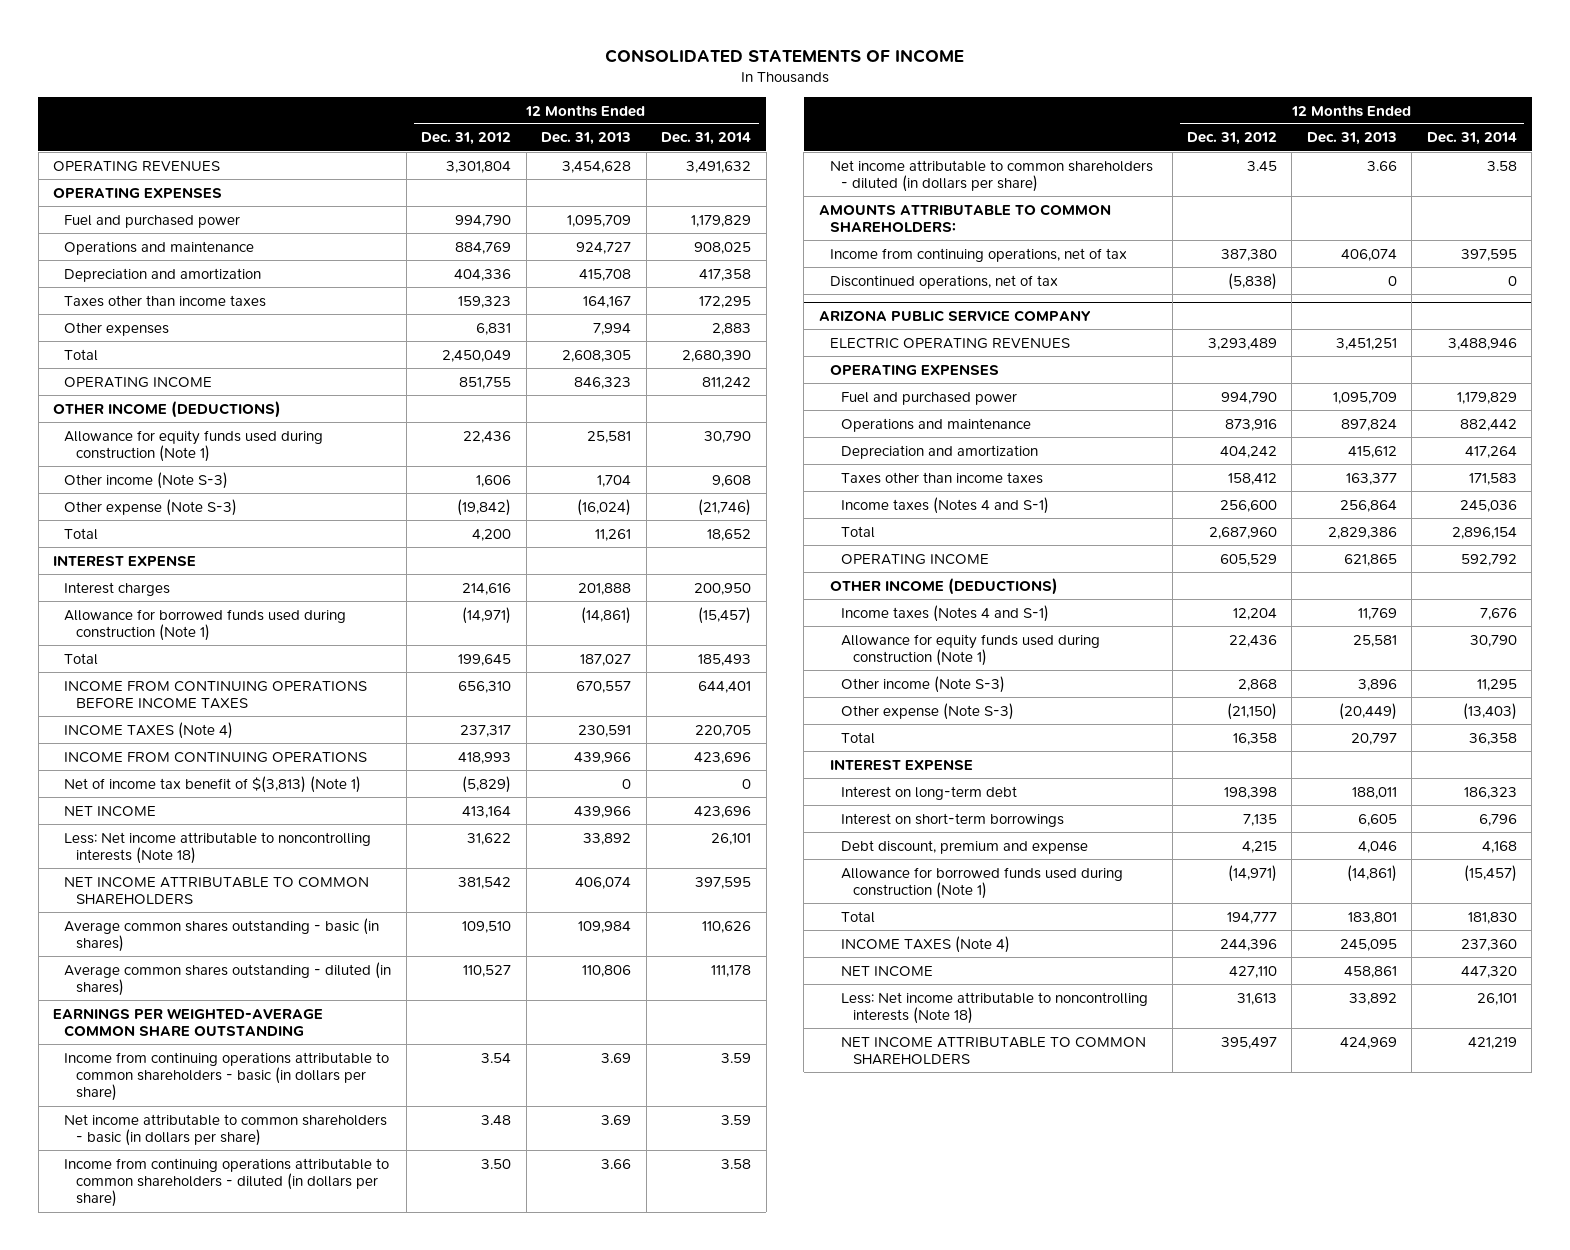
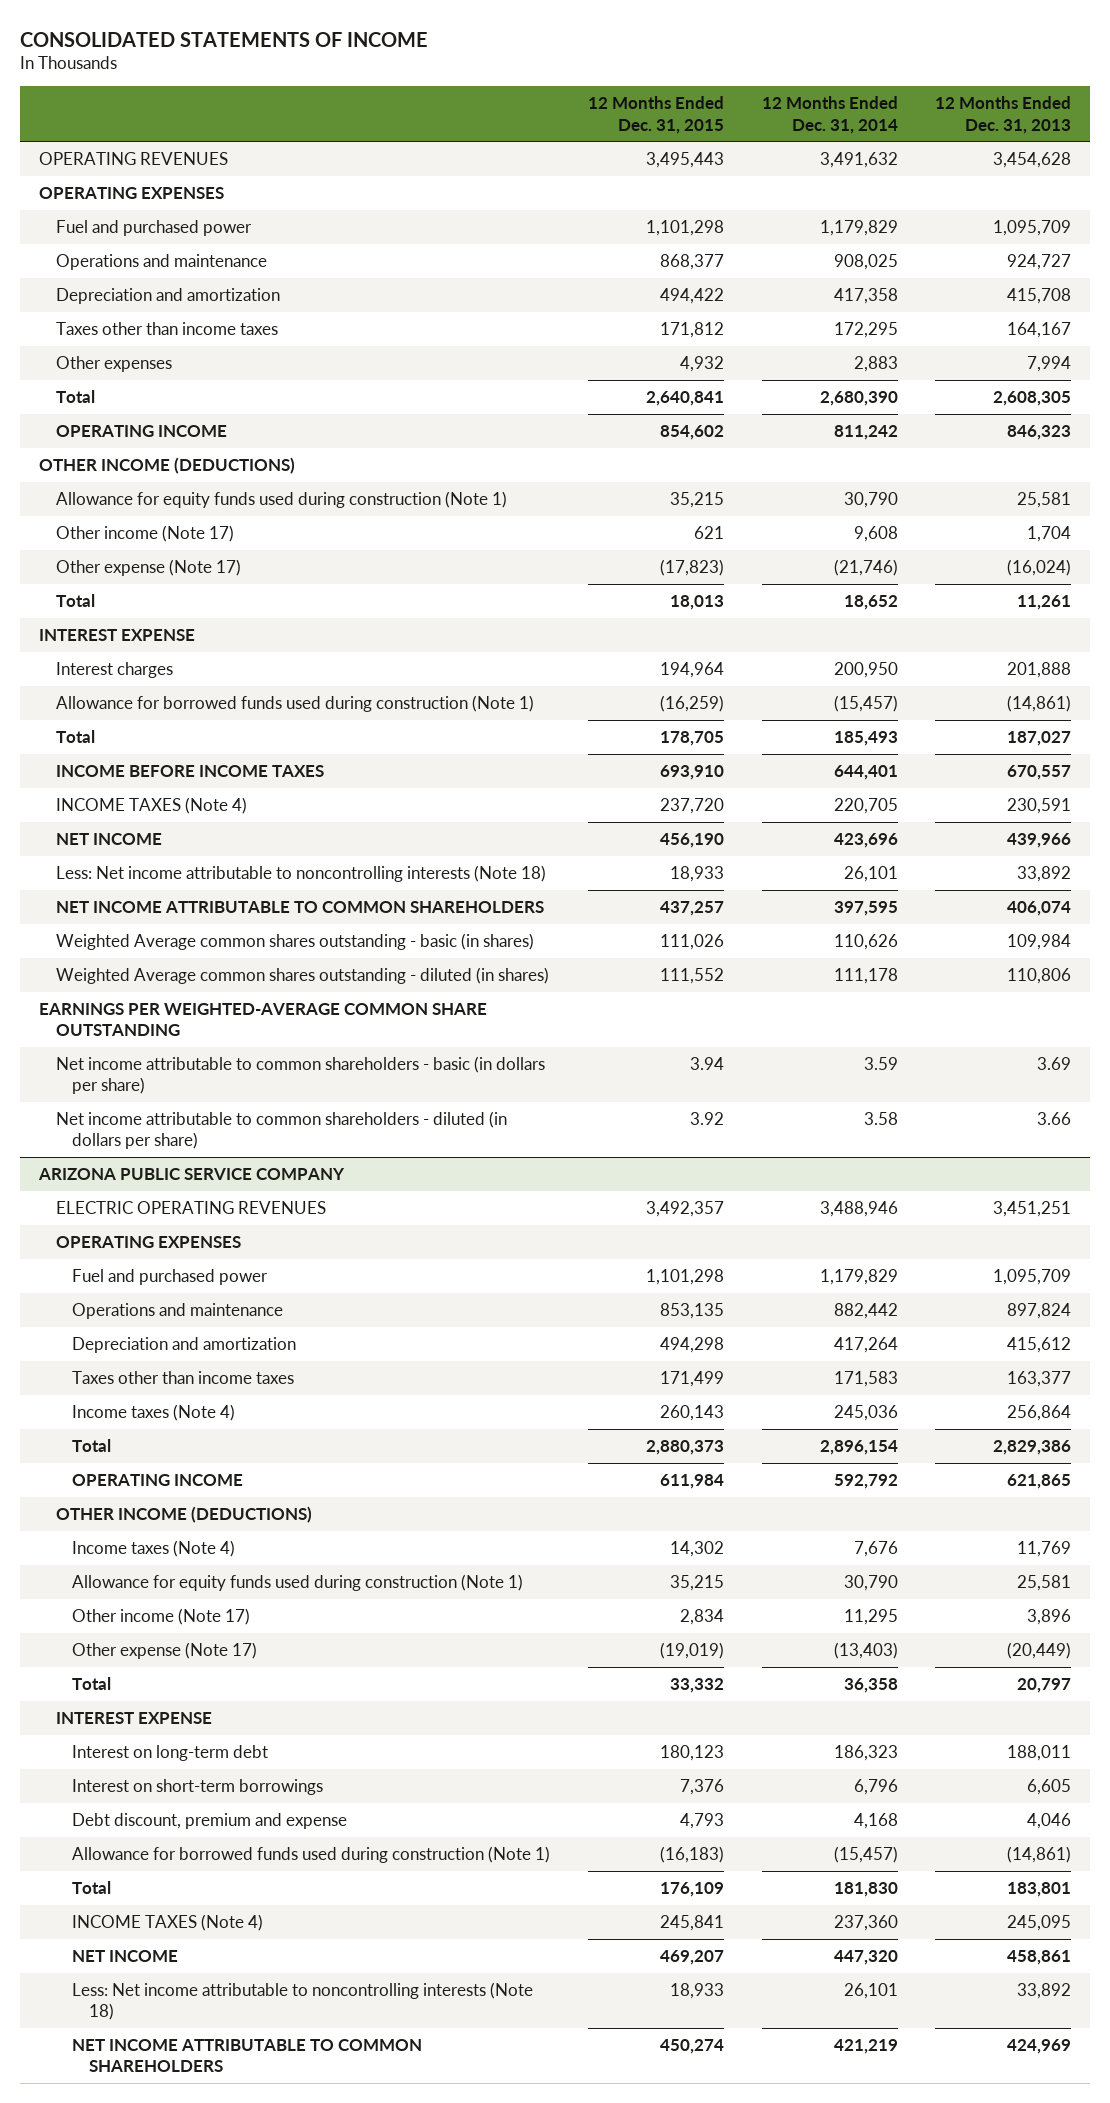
[421,132,512,146] Dec. 31, 2012 -> none
none -> [588,96,725,134] 12 Months Ended Dec. 31, 2015
[64,471,229,489] Other income (Note S-3) -> [55,525,234,543] Other income (Note 17)
[64,498,238,516] Other expense (Note S-3) -> [55,559,241,577] Other expense (Note 17)
[64,680,368,709] INCOME FROM CONTINUING OPERATIONS BEFORE INCOME TAXES -> [55,765,324,778] INCOME BEFORE INCOME TAXES
[64,751,368,763] INCOME FROM CONTINUING OPERATIONS -> none
[64,775,362,793] Net of income tax benefit of $(3,813) (Note 1) -> none
[64,917,380,952] Average common shares outstanding - basic (in shares) -> [55,933,534,951] Weighted Average common shares outstanding - basic (in shares)
[64,961,392,996] Average common shares outstanding - diluted (in shares) -> [55,967,549,985] Weighted Average common shares outstanding - diluted (in shares)
[64,1051,390,1102] Income from continuing operations attributable to common shareholders - basic (in dollars per share) -> none
[64,1157,390,1208] Income from continuing operations attributable to common shareholders - diluted (in dollars per share) -> none
[818,203,1111,232] AMOUNTS ATTRIBUTABLE TO COMMON SHAREHOLDERS: -> none
[830,247,1128,262] Income from continuing operations, net of tax -> none
[830,274,1059,289] Discontinued operations, net of tax -> none
[841,496,1050,514] Income taxes (Notes 4 and S-1) -> [72,1404,236,1422] Income taxes (Note 4)
[841,604,1050,622] Income taxes (Notes 4 and S-1) -> [72,1540,236,1558] Income taxes (Note 4)
[841,675,1006,693] Other income (Note S-3) -> [72,1608,251,1626] Other income (Note 17)
[841,702,1015,720] Other expense (Note S-3) -> [72,1642,258,1660] Other expense (Note 17)

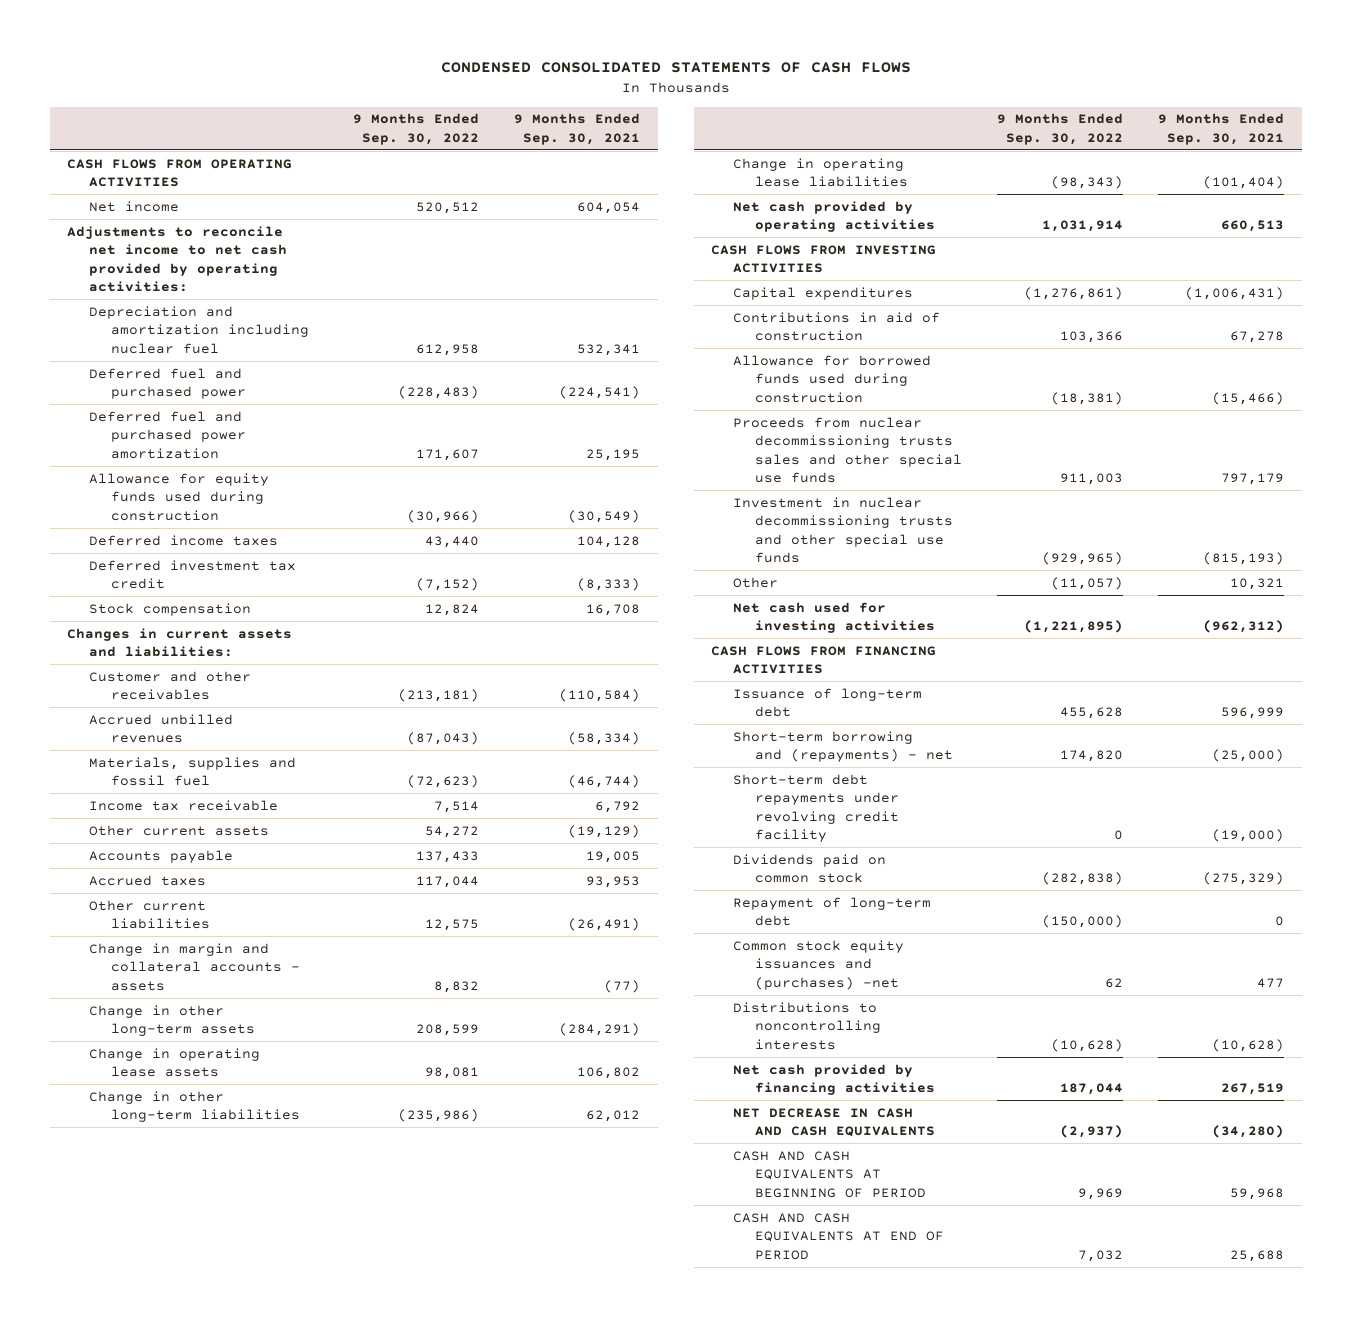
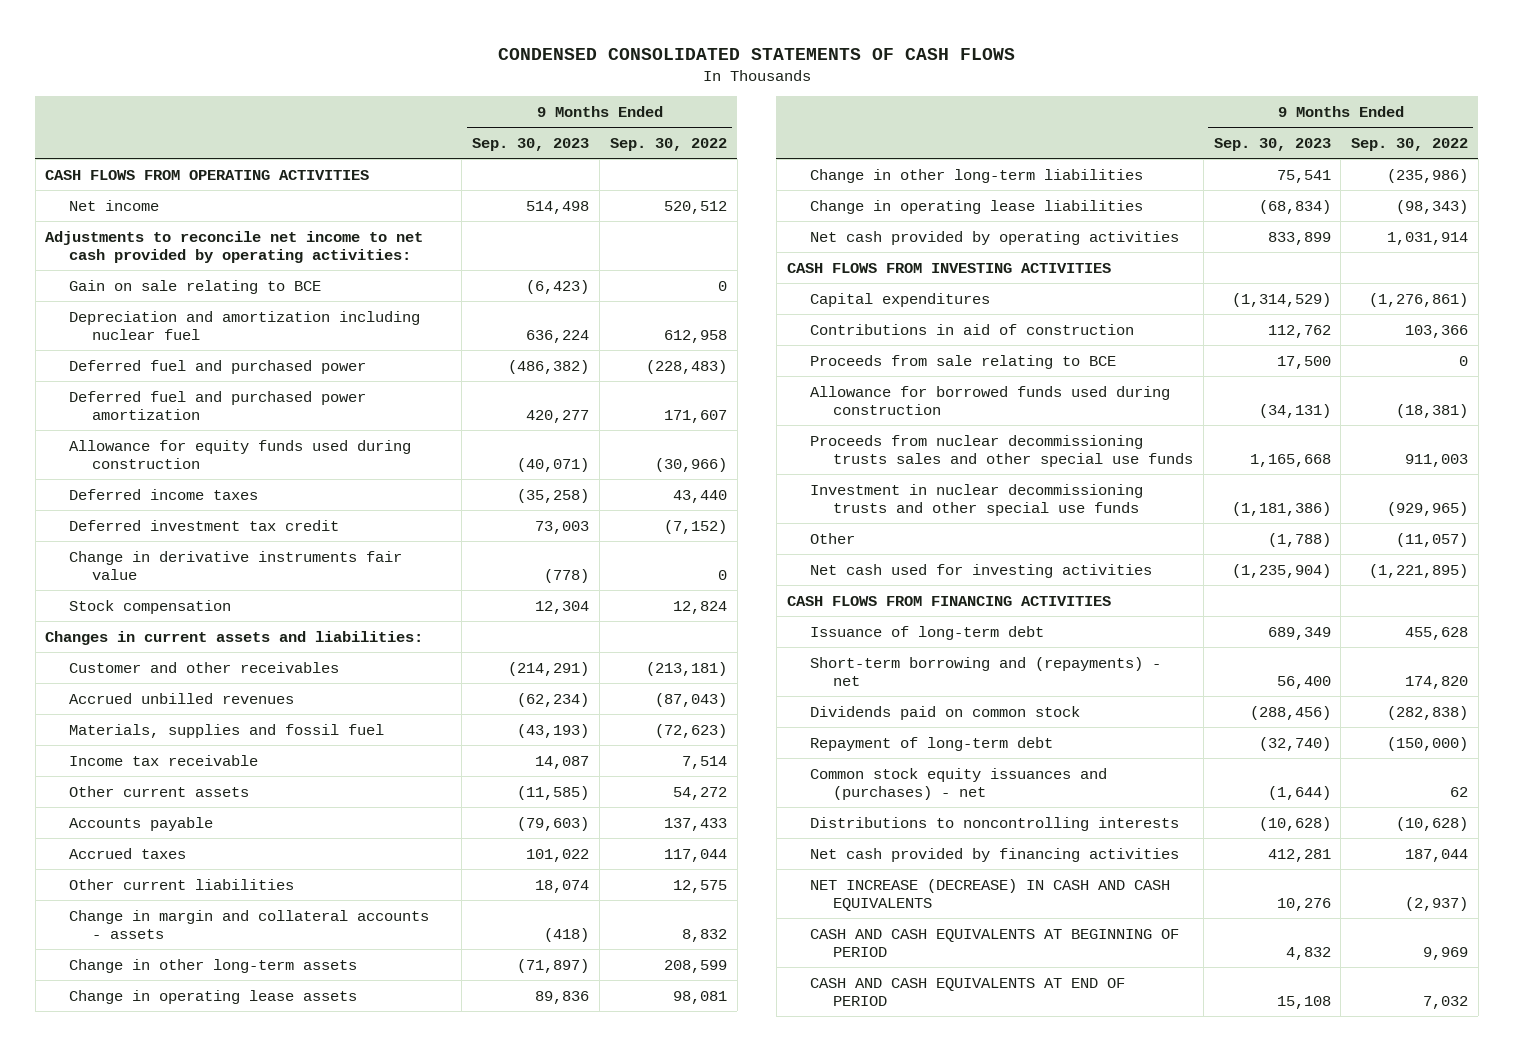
[514,113,641,145] 9 Months Ended Sep. 30, 2021 -> none
none -> [472,137,590,151] Sep. 30, 2023
none -> [68,279,321,294] Gain on sale relating to BCE
none -> [68,550,402,580] Change in derivative instruments fair value
none -> [809,354,1116,369] Proceeds from sale relating to BCE
[733,773,900,842] Short-term debt repayments under revolving credit facility -> none
[733,939,905,990] Common stock equity issuances and (purchases) -net -> [809,767,1107,800] Common stock equity issuances and (purchases) - net
[733,1107,936,1138] NET DECREASE IN CASH AND CASH EQUIVALENTS -> [809,878,1170,911] NET INCREASE (DECREASE) IN CASH AND CASH EQUIVALENTS

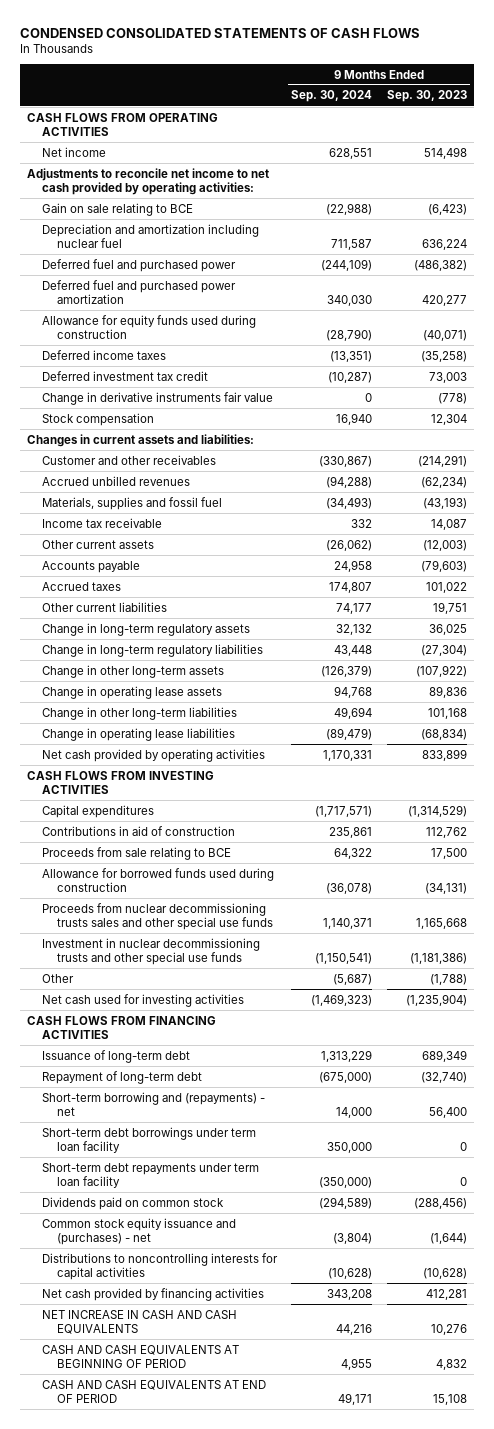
[609,137,727,151] Sep. 30, 2022 -> none
none -> [291,90,373,103] Sep. 30, 2024
[517,785,590,800] (11,585) -> [422,539,467,551] (12,003)
[68,909,429,939] Change in margin and collateral accounts - assets -> none
[535,879,590,893] 18,074 -> [432,601,467,614] 19,751
none -> [41,622,250,636] Change in long-term regulatory assets
none -> [41,643,263,657] Change in long-term regulatory liabilities
[517,958,590,973] (71,897) -> [415,664,467,677] (107,922)
[1276,169,1331,183] 75,541 -> [427,707,467,719] 101,168
[809,736,1053,751] Repayment of long-term debt -> [41,1070,202,1084] Repayment of long-term debt
none -> [41,1126,256,1153] Short-term debt borrowings under term loan facility
none -> [41,1162,259,1188] Short-term debt repayments under term loan facility
[809,767,1107,800] Common stock equity issuances and (purchases) - net -> [41,1217,236,1245] Common stock equity issuance and (purchases) - net
[809,816,1179,831] Distributions to noncontrolling interests -> [41,1252,278,1280] Distributions to noncontrolling interests for capital activities
[809,878,1170,911] NET INCREASE (DECREASE) IN CASH AND CASH EQUIVALENTS -> [41,1309,237,1334] NET INCREASE IN CASH AND CASH EQUIVALENTS

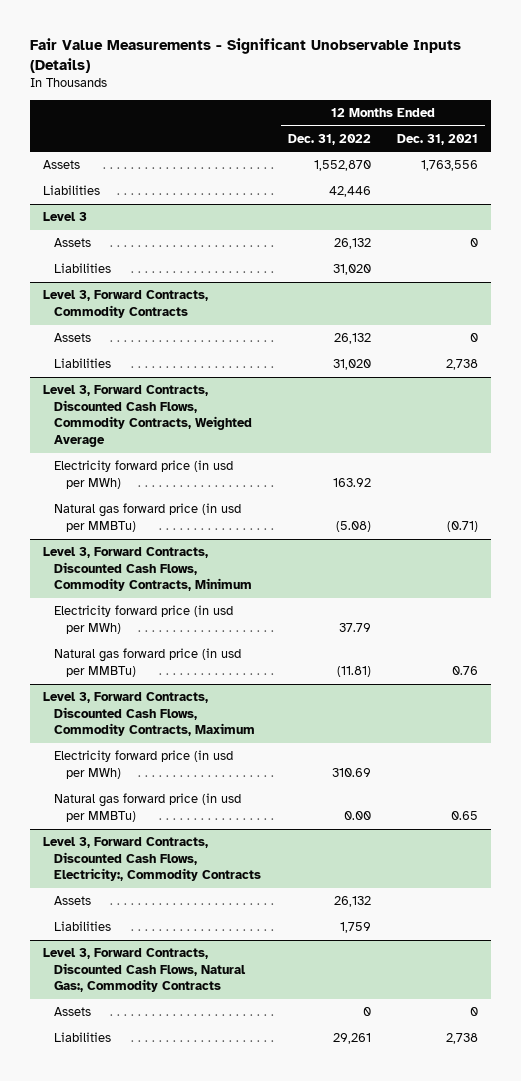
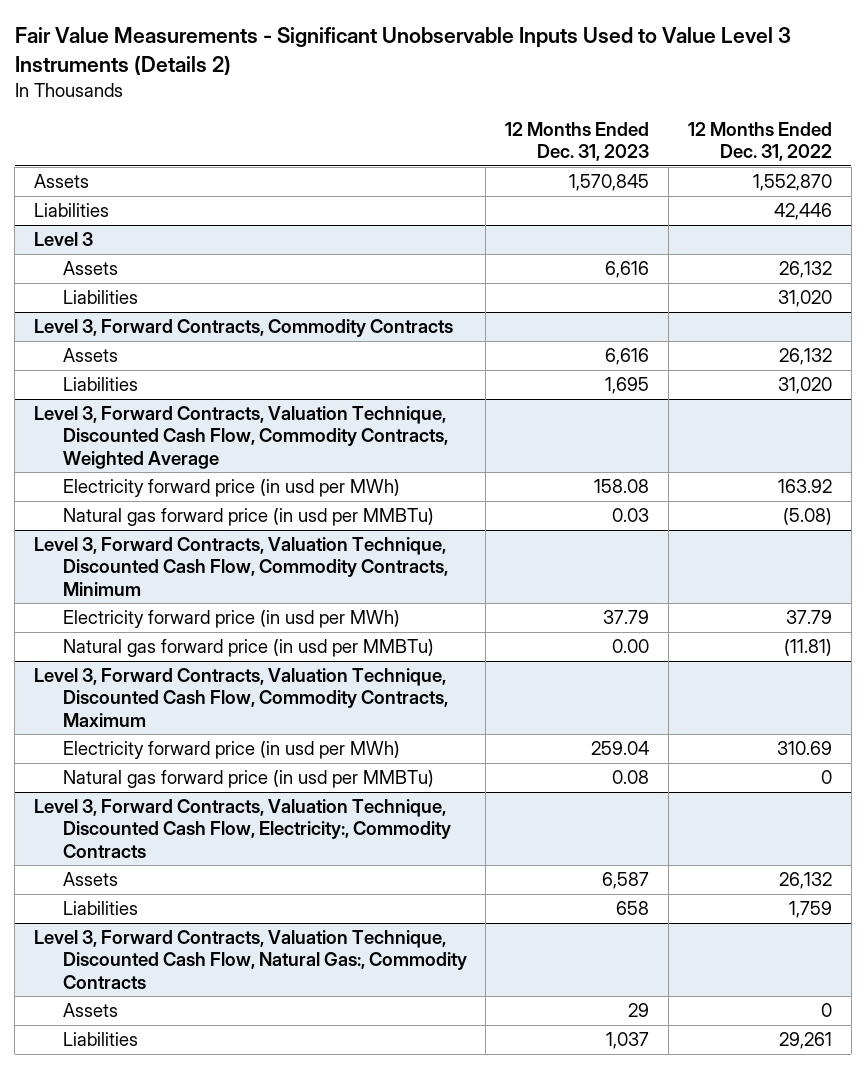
[29,37,461,73] Fair Value Measurements - Significant Unobservable Inputs (Details) -> [14,27,791,75] Fair Value Measurements - Significant Unobservable Inputs Used to Value Level 3 Instruments (Details 2)
[396,133,478,145] Dec. 31, 2021 -> none
none -> [505,121,650,162] 12 Months Ended Dec. 31, 2023
[42,385,253,448] Level 3, Forward Contracts, Discounted Cash Flows, Commodity Contracts, Weighted Average -> [34,406,448,469] Level 3, Forward Contracts, Valuation Technique, Discounted Cash Flow, Commodity Contracts, Weighted Average
[42,547,253,592] Level 3, Forward Contracts, Discounted Cash Flows, Commodity Contracts, Minimum -> [34,537,448,596] Level 3, Forward Contracts, Valuation Technique, Discounted Cash Flow, Commodity Contracts, Minimum
[42,692,256,737] Level 3, Forward Contracts, Discounted Cash Flows, Commodity Contracts, Maximum -> [34,668,448,727] Level 3, Forward Contracts, Valuation Technique, Discounted Cash Flow, Commodity Contracts, Maximum
[343,810,371,820] 0.00 -> [821,770,833,785] 0
[42,837,262,882] Level 3, Forward Contracts, Discounted Cash Flows, Electricity:, Commodity Contracts -> [34,799,451,858] Level 3, Forward Contracts, Valuation Technique, Discounted Cash Flow, Electricity:, Commodity Contracts
[42,948,247,993] Level 3, Forward Contracts, Discounted Cash Flows, Natural Gas:, Commodity Contracts -> [34,930,467,989] Level 3, Forward Contracts, Valuation Technique, Discounted Cash Flow, Natural Gas:, Commodity Contracts

